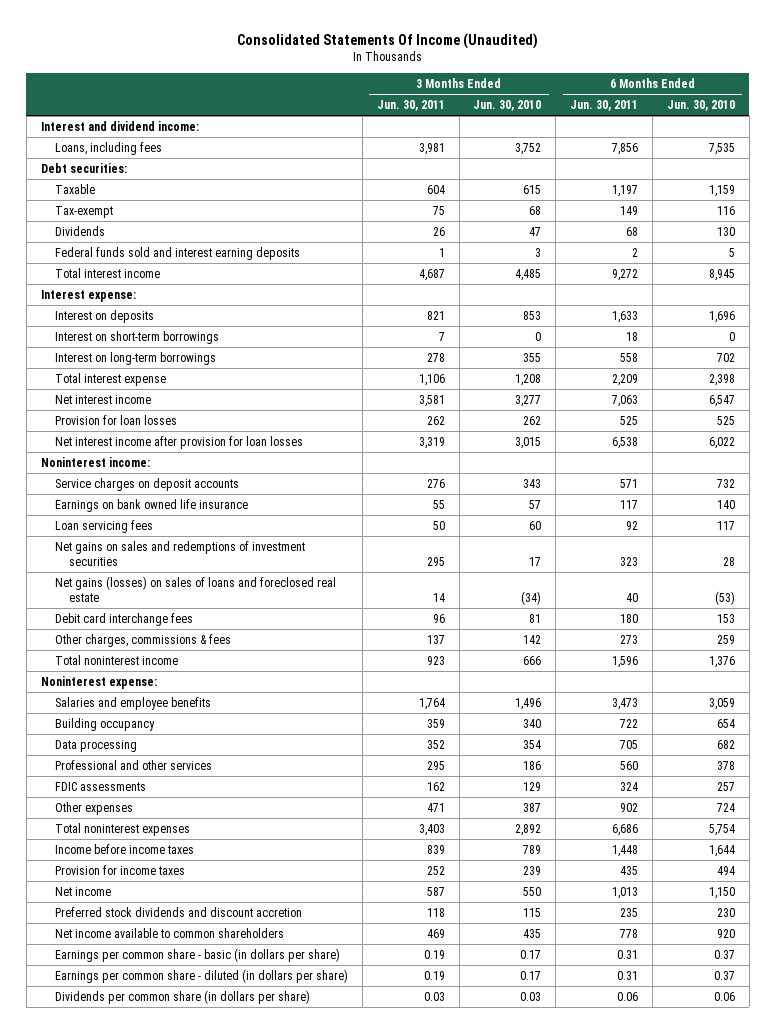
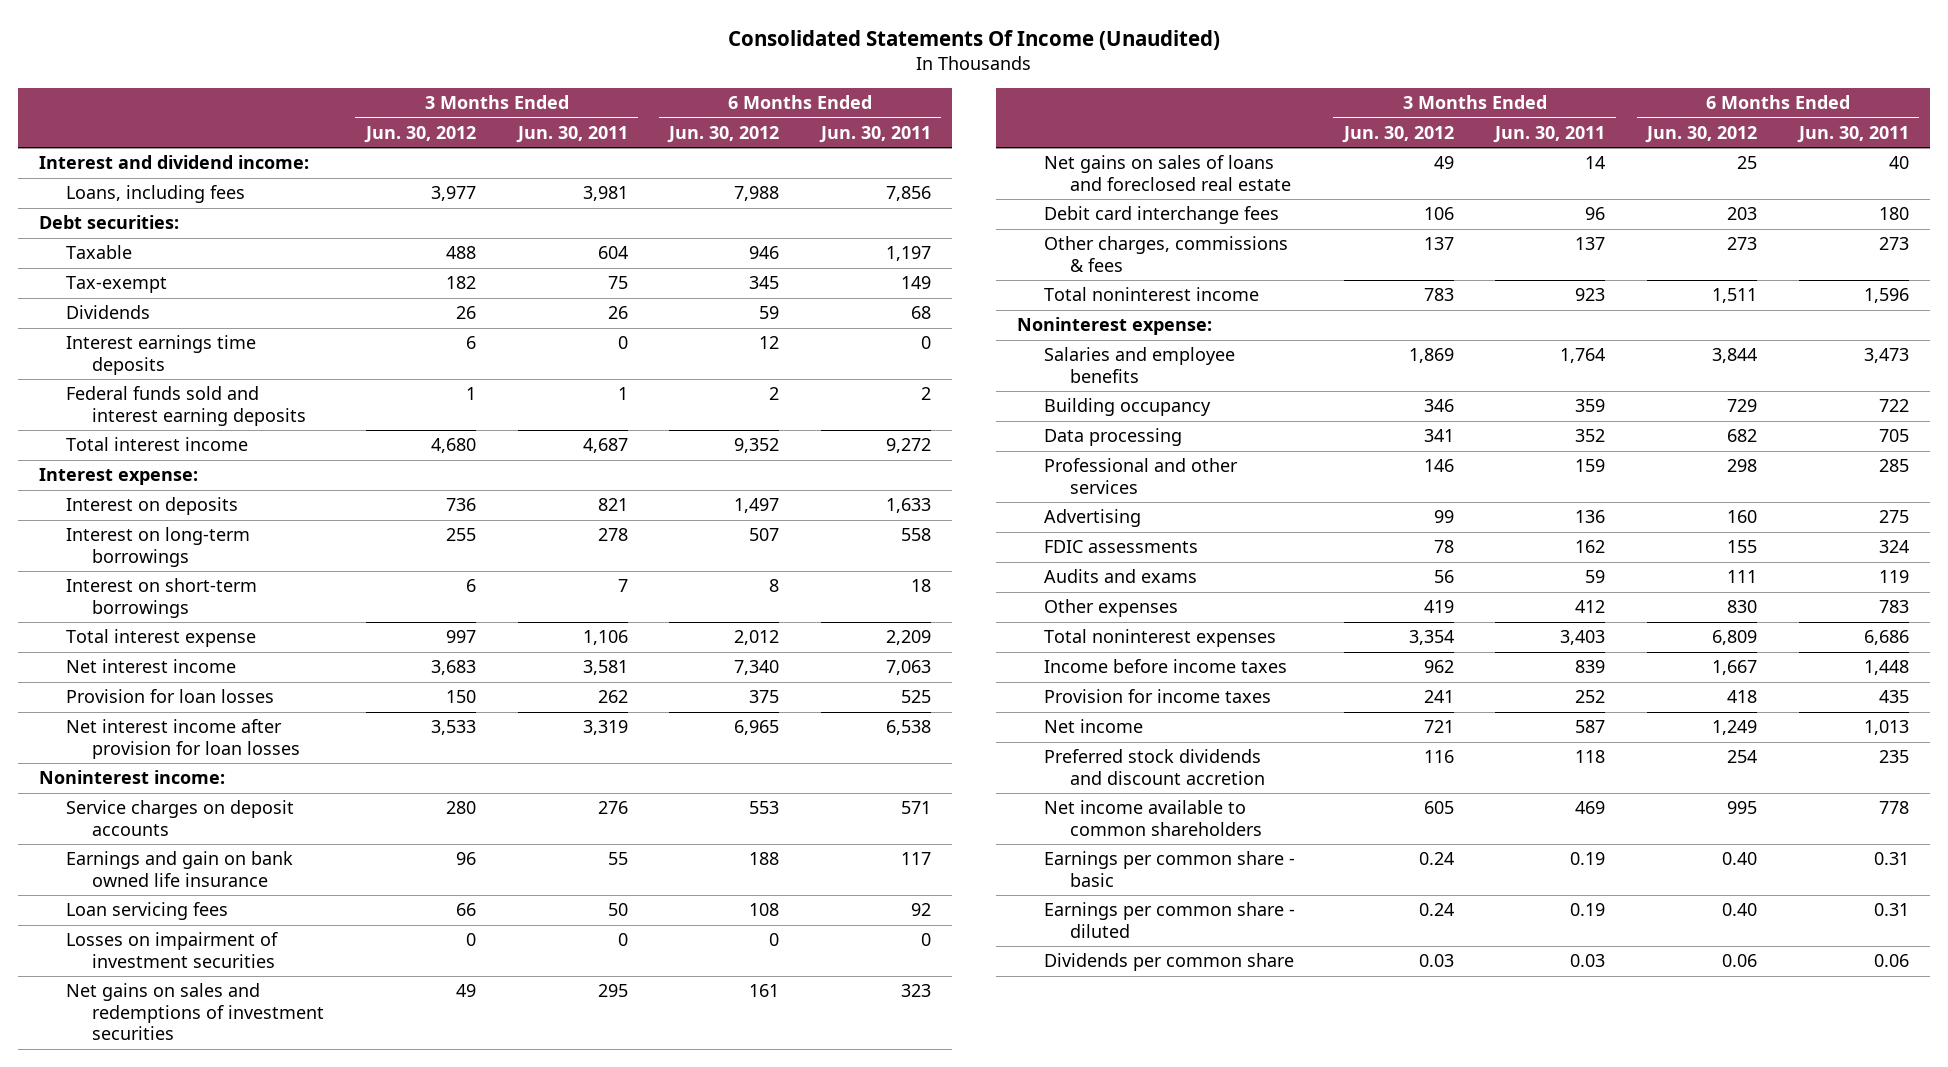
[473,99,542,111] Jun. 30, 2010 -> none
[667,99,736,111] Jun. 30, 2010 -> none
none -> [363,125,476,143] Jun. 30, 2012
none -> [667,125,780,143] Jun. 30, 2012
none -> [65,335,256,375] Interest earnings time deposits
[54,330,219,344] Interest on short-term borrowings -> [65,578,257,618] Interest on short-term borrowings
[54,498,248,512] Earnings on bank owned life insurance -> [65,851,293,887] Earnings and gain on bank owned life insurance
none -> [65,932,278,968] Losses on impairment of investment securities
[54,575,336,602] Net gains (losses) on sales of loans and foreclosed real estate -> [1043,155,1292,191] Net gains on sales of loans and foreclosed real estate
[426,760,445,770] 295 -> [1575,459,1606,473] 159
[620,760,639,770] 560 -> [1878,459,1909,473] 285
none -> [1043,509,1141,528] Advertising
none -> [1043,569,1197,584] Audits and exams
[426,802,445,812] 471 -> [1575,600,1606,614] 412
[620,802,639,812] 902 -> [1878,600,1909,614] 783
[54,947,340,962] Earnings per common share - basic (in dollars per share) -> [1043,851,1295,887] Earnings per common share - basic
[54,968,348,983] Earnings per common share - diluted (in dollars per share) -> [1043,902,1295,938] Earnings per common share - diluted
[54,989,310,1004] Dividends per common share (in dollars per share) -> [1043,953,1294,972] Dividends per common share

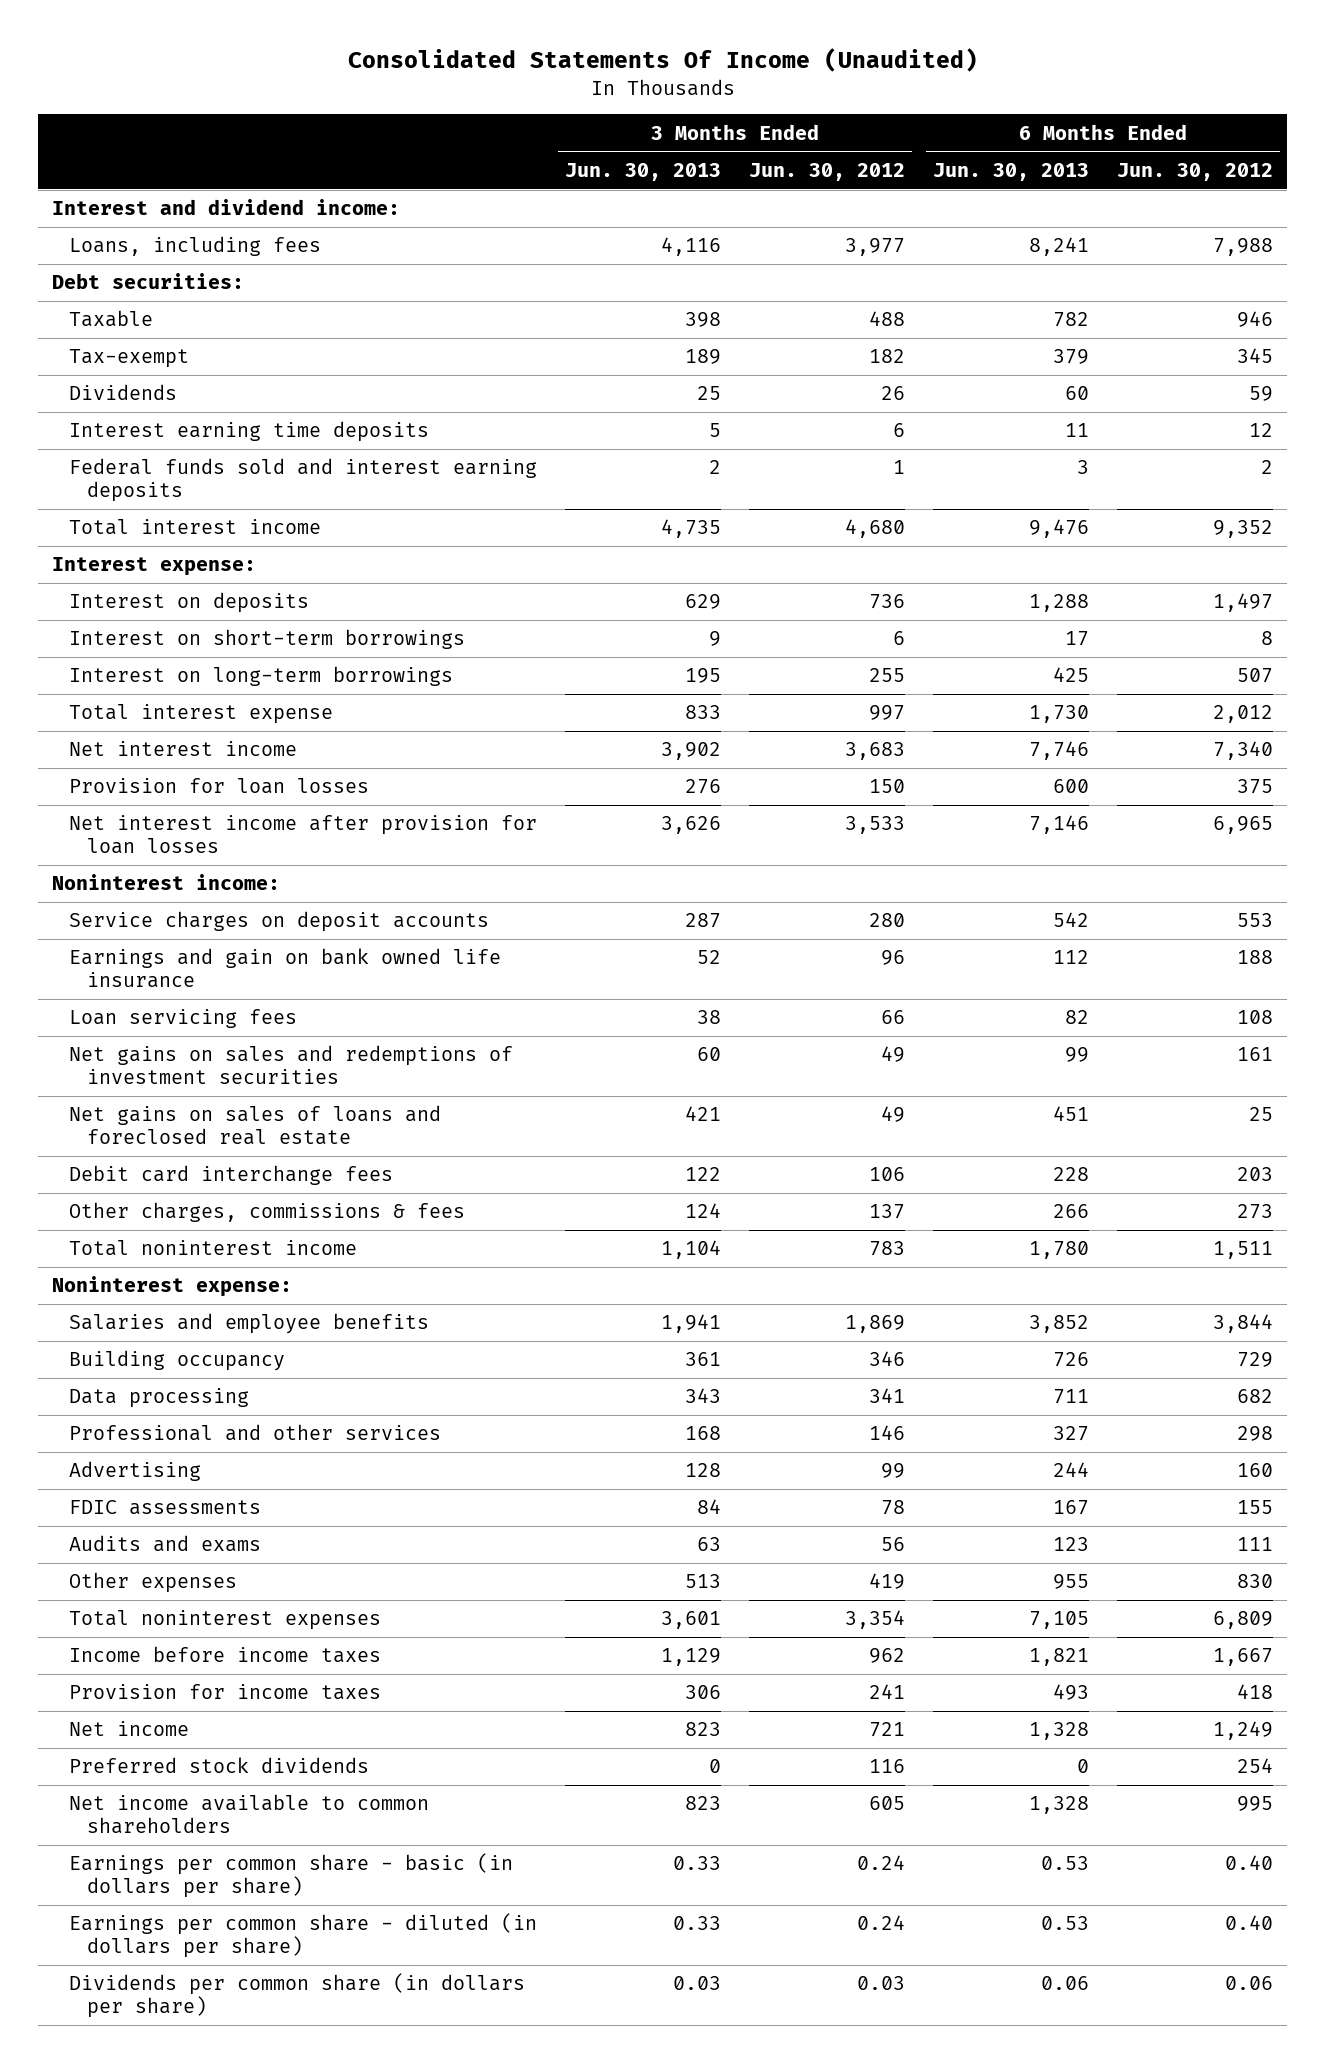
[515,125,628,143] Jun. 30, 2011 -> none
[818,125,931,143] Jun. 30, 2011 -> none
none -> [565,162,722,181] Jun. 30, 2013
none -> [933,162,1090,181] Jun. 30, 2013
[65,335,256,375] Interest earnings time deposits -> [69,421,430,443] Interest earning time deposits
[65,527,250,567] Interest on long-term borrowings -> [69,666,454,687] Interest on long-term borrowings
[65,932,278,968] Losses on impairment of investment securities -> none
[1043,749,1266,785] Preferred stock dividends and discount accretion -> [69,1757,370,1774] Preferred stock dividends
[1043,851,1295,887] Earnings per common share - basic -> [69,1853,514,1899] Earnings per common share - basic (in dollars per share)
[1043,902,1295,938] Earnings per common share - diluted -> [69,1913,538,1959] Earnings per common share - diluted (in dollars per share)
[1043,953,1294,972] Dividends per common share -> [69,1973,526,2019] Dividends per common share (in dollars per share)

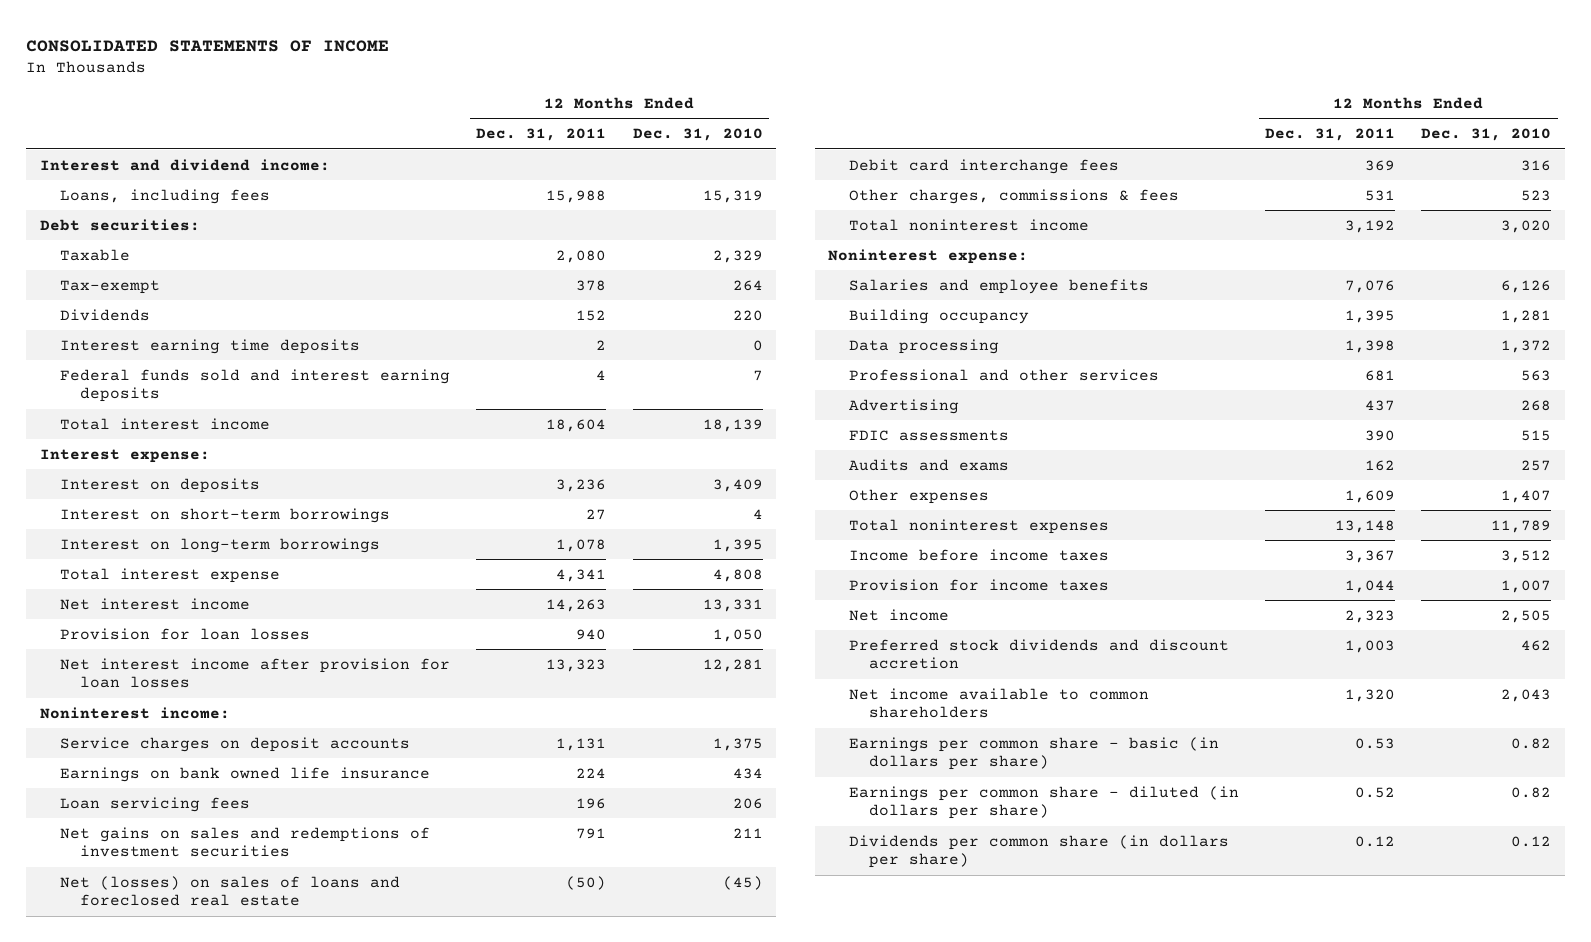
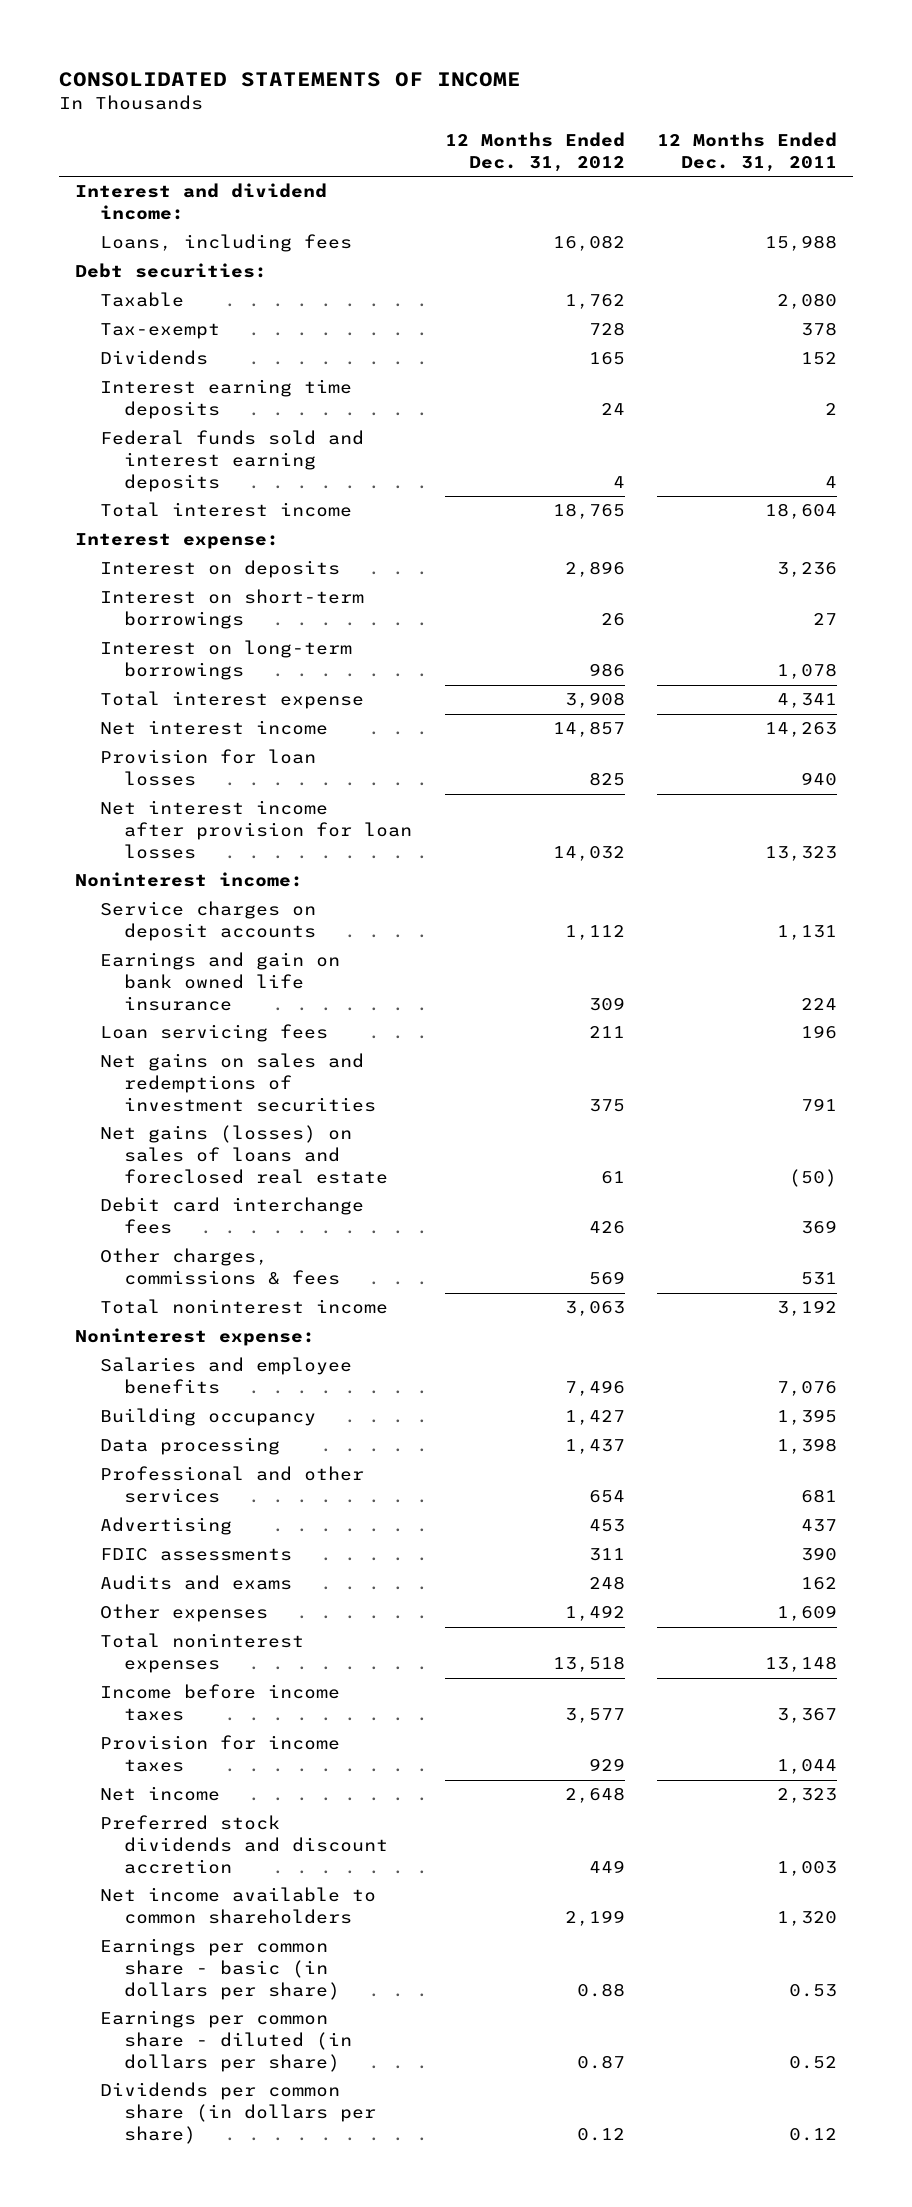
[632,128,763,142] Dec. 31, 2010 -> none
none -> [444,132,625,172] 12 Months Ended Dec. 31, 2012
[60,766,431,782] Earnings on bank owned life insurance -> [99,952,340,1011] Earnings and gain on bank owned life insurance
[60,875,401,907] Net (losses) on sales of loans and foreclosed real estate -> [99,1125,389,1184] Net gains (losses) on sales of loans and foreclosed real estate

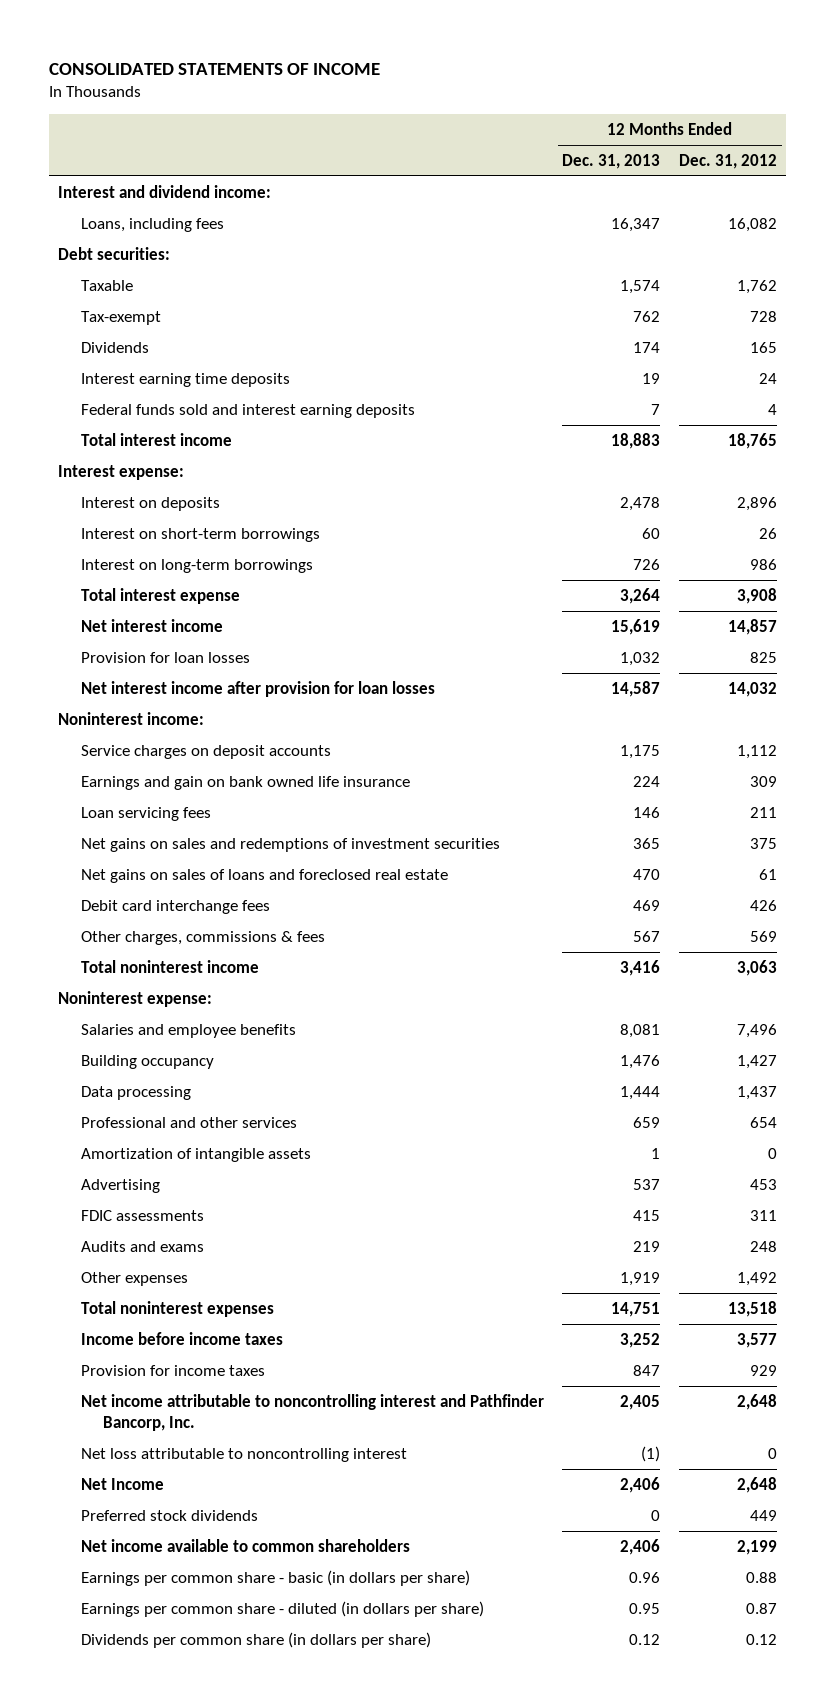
[656,132,837,172] 12 Months Ended Dec. 31, 2011 -> none
none -> [562,153,661,169] Dec. 31, 2013
[99,1125,389,1184] Net gains (losses) on sales of loans and foreclosed real estate -> [80,868,448,883] Net gains on sales of loans and foreclosed real estate
none -> [80,1147,311,1162] Amortization of intangible assets
none -> [80,1393,544,1432] Net income attributable to noncontrolling interest and Pathfinder Bancorp, Inc.
none -> [80,1447,407,1462] Net loss attributable to noncontrolling interest
[99,1786,220,1802] Net income -> [80,1477,164,1490] Net Income
[99,1815,389,1874] Preferred stock dividends and discount accretion -> [80,1509,258,1521] Preferred stock dividends

